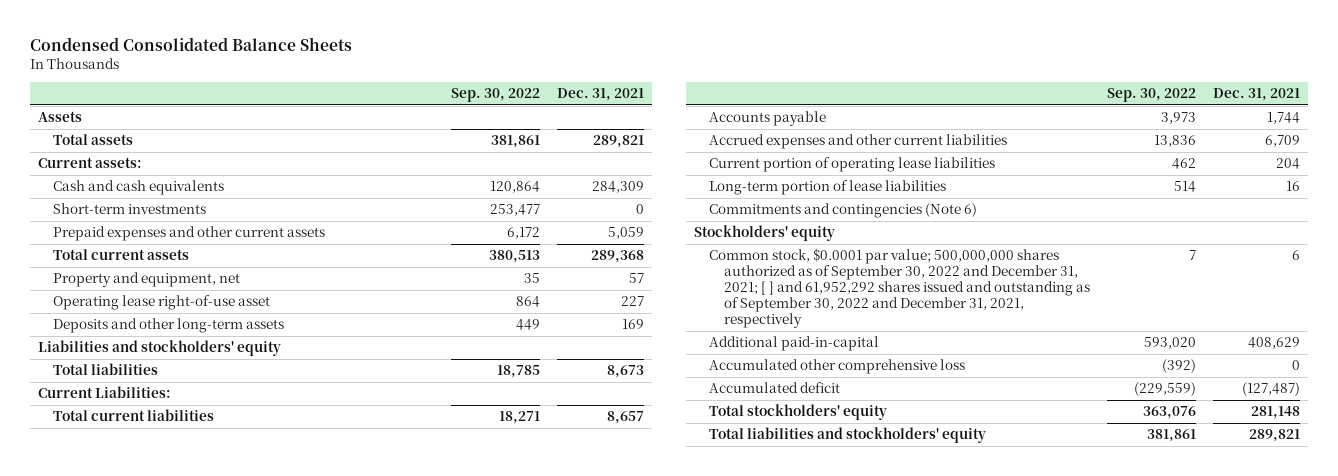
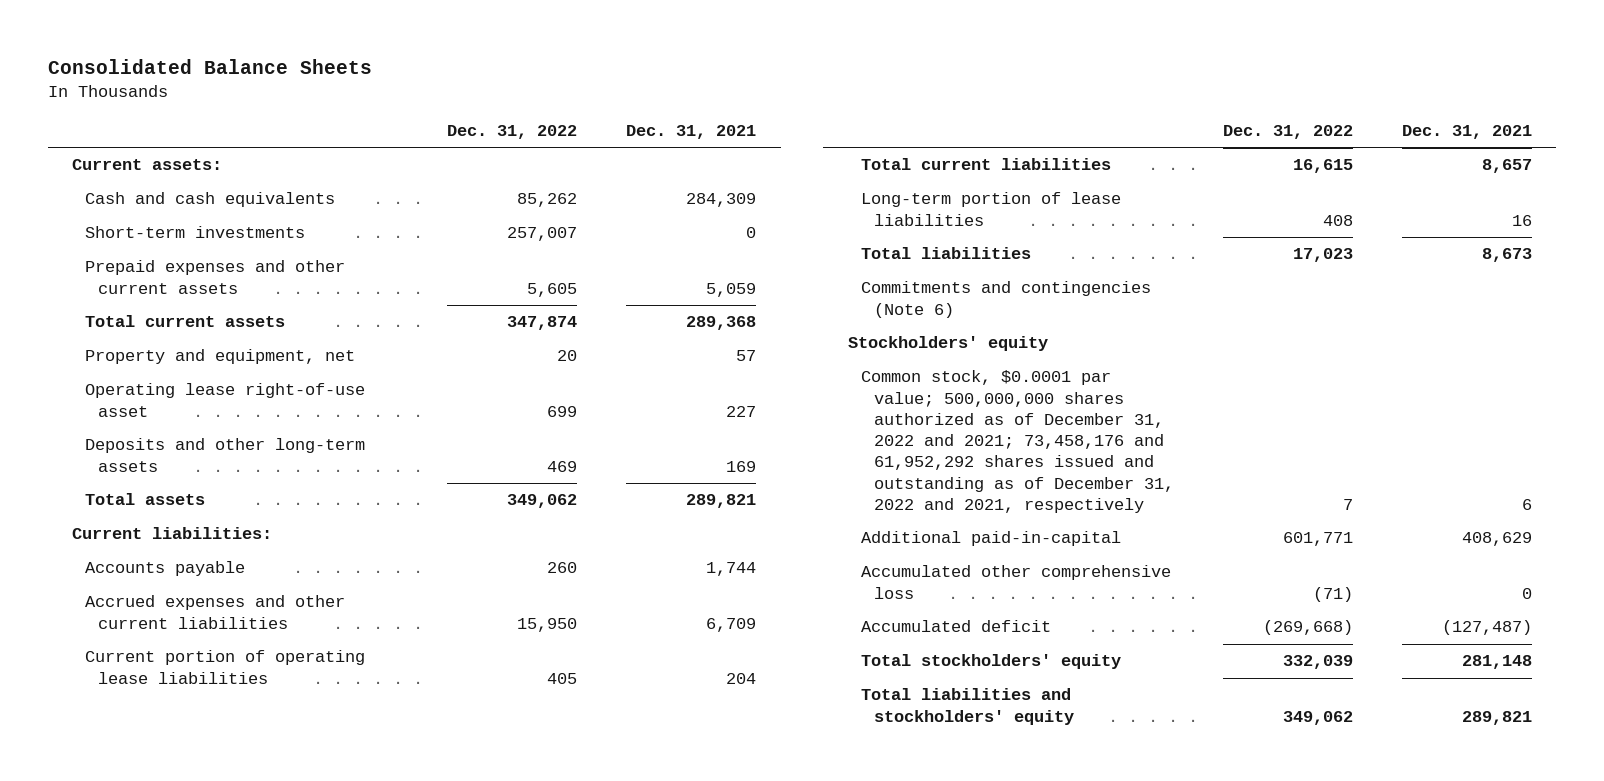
[30,36,353,51] Condensed Consolidated Balance Sheets -> [47,58,372,74] Consolidated Balance Sheets
[451,88,541,103] Sep. 30, 2022 -> none
none -> [447,125,578,140] Dec. 31, 2022
[38,111,83,123] Assets -> none
[38,340,282,357] Liabilities and stockholders' equity -> none
[53,134,134,146] Total assets -> [85,493,206,506] Total assets
[38,386,172,399] Current Liabilities: -> [72,527,273,540] Current liabilities:
[53,409,215,422] Total current liabilities -> [860,158,1111,171] Total current liabilities
[53,363,159,376] Total liabilities -> [860,247,1031,260] Total liabilities
[709,248,1091,328] Common stock, $0.0001 par value; 500,000,000 shares authorized as of September 30, 2022 and December 31, 2021; [ ] and 61,952,292 shares issued and outstanding as of September 30, 2022 and December 31, 2021, respectively -> [860,370,1174,513] Common stock, $0.0001 par value; 500,000,000 shares authorized as of December 31, 2022 and 2021; 73,458,176 and 61,952,292 shares issued and outstanding as of December 31, 2022 and 2021, respectively

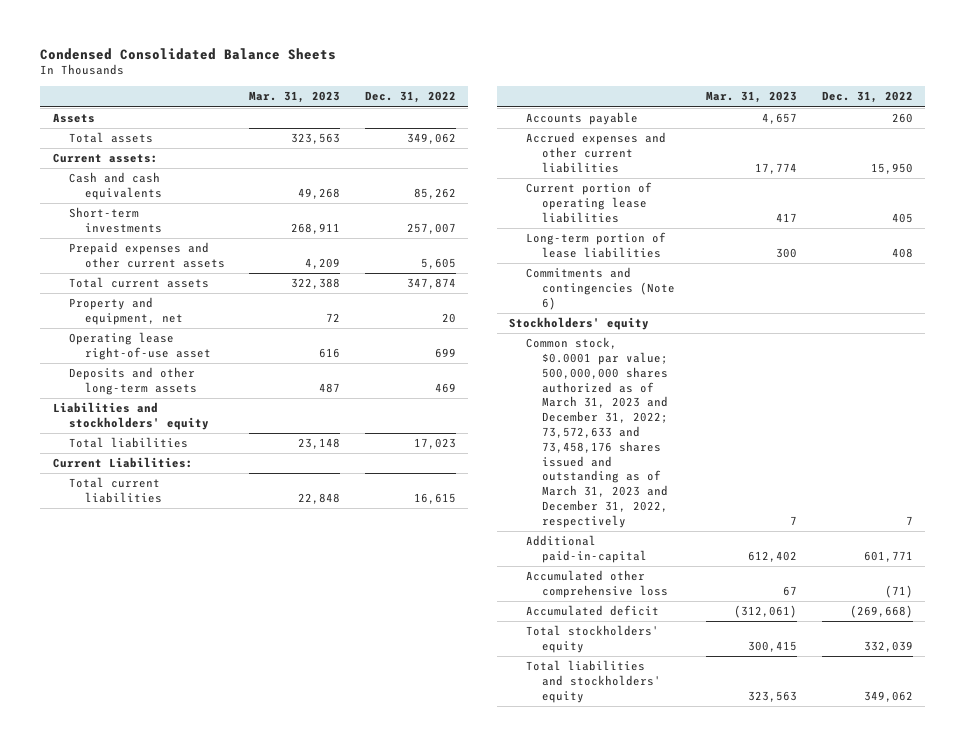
[47,58,372,74] Consolidated Balance Sheets -> [40,47,337,60] Condensed Consolidated Balance Sheets
[626,125,757,140] Dec. 31, 2021 -> none
none -> [249,91,341,104] Mar. 31, 2023
none -> [52,113,95,124] Assets
[85,493,206,506] Total assets -> [68,132,153,144] Total assets
none -> [52,402,209,431] Liabilities and stockholders' equity
[860,247,1031,260] Total liabilities -> [68,437,188,449] Total liabilities
[72,527,273,540] Current liabilities: -> [52,457,193,469] Current Liabilities:
[860,158,1111,171] Total current liabilities -> [68,477,162,504] Total current liabilities
[860,370,1174,513] Common stock, $0.0001 par value; 500,000,000 shares authorized as of December 31, 2022 and 2021; 73,458,176 and 61,952,292 shares issued and outstanding as of December 31, 2022 and 2021, respectively -> [525,337,668,528] Common stock, $0.0001 par value; 500,000,000 shares authorized as of March 31, 2023 and December 31, 2022; 73,572,633 and 73,458,176 shares issued and outstanding as of March 31, 2023 and December 31, 2022, respectively

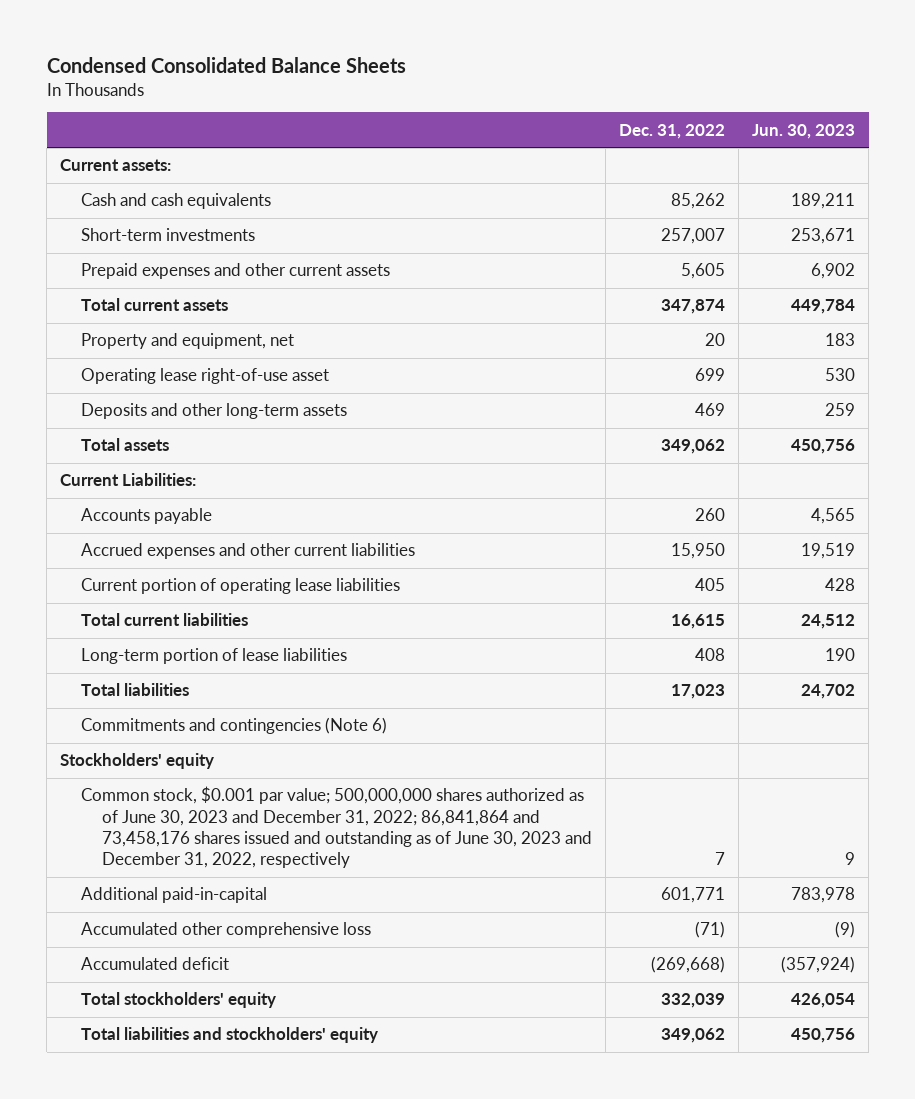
[249,91,341,104] Mar. 31, 2023 -> none
none -> [752,123,856,139] Jun. 30, 2023
[52,113,95,124] Assets -> none
[52,402,209,431] Liabilities and stockholders' equity -> none
[68,132,153,144] Total assets -> [81,438,170,452] Total assets
[68,477,162,504] Total current liabilities -> [81,613,249,627] Total current liabilities
[68,437,188,449] Total liabilities -> [81,683,190,697] Total liabilities
[525,337,668,528] Common stock, $0.0001 par value; 500,000,000 shares authorized as of March 31, 2023 and December 31, 2022; 73,572,633 and 73,458,176 shares issued and outstanding as of March 31, 2023 and December 31, 2022, respectively -> [81,786,593,869] Common stock, $0.001 par value; 500,000,000 shares authorized as of June 30, 2023 and December 31, 2022; 86,841,864 and 73,458,176 shares issued and outstanding as of June 30, 2023 and December 31, 2022, respectively

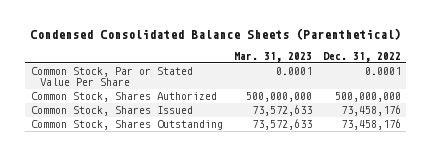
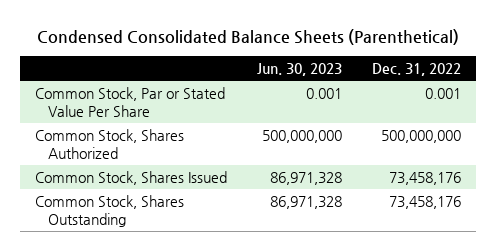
[233,51,312,62] Mar. 31, 2023 -> none
none -> [257,62,343,76] Jun. 30, 2023
[364,67,401,76] 0.0001 -> [425,88,462,100] 0.001

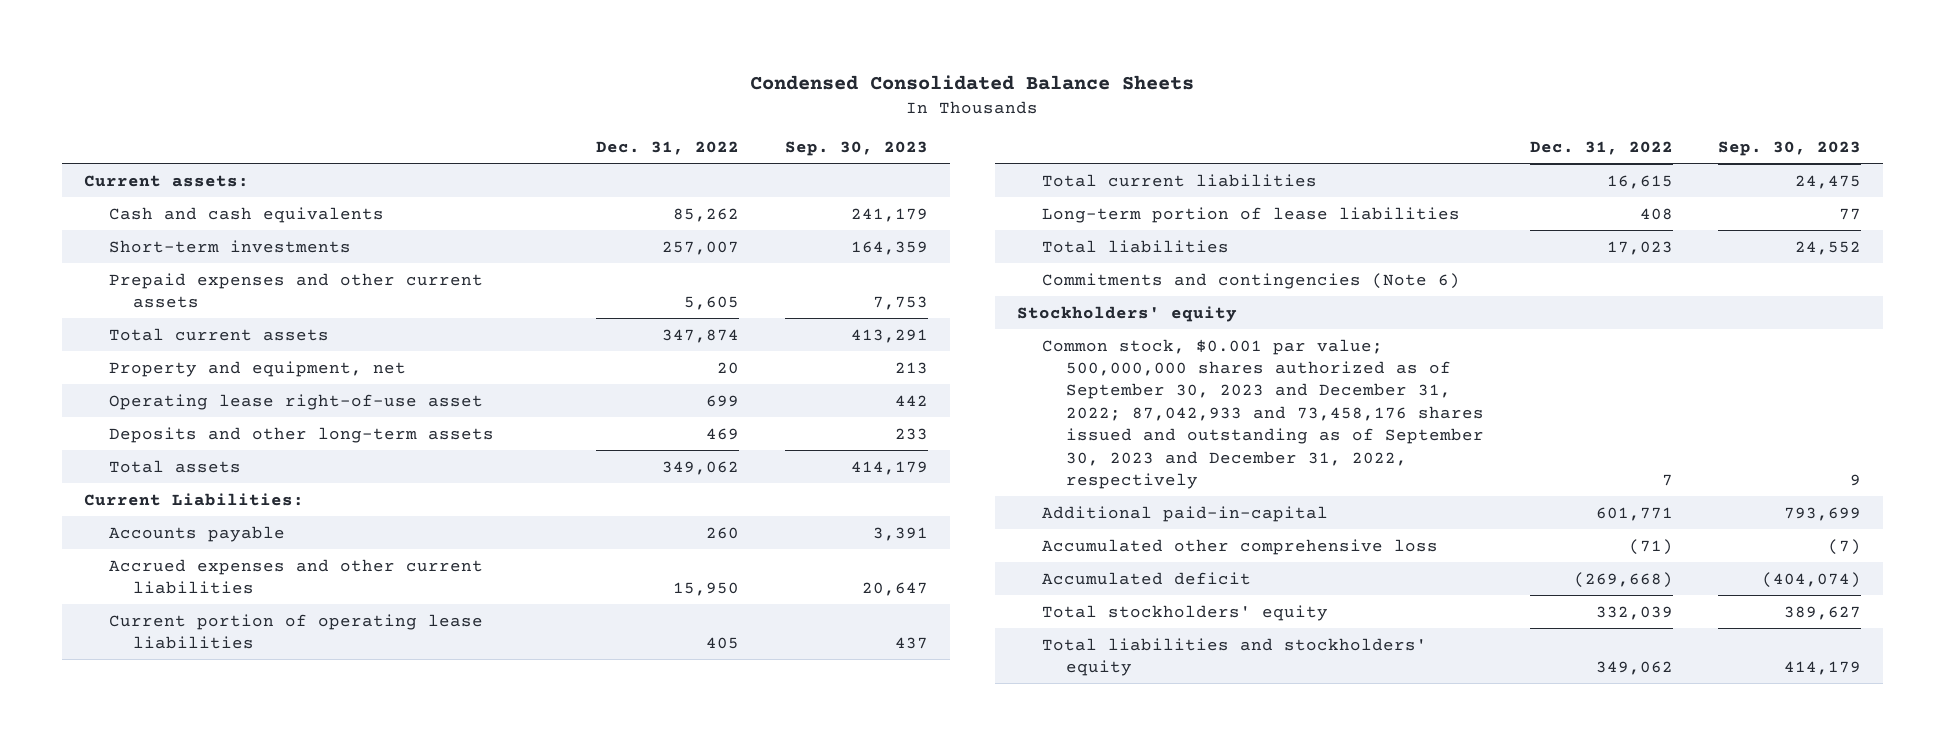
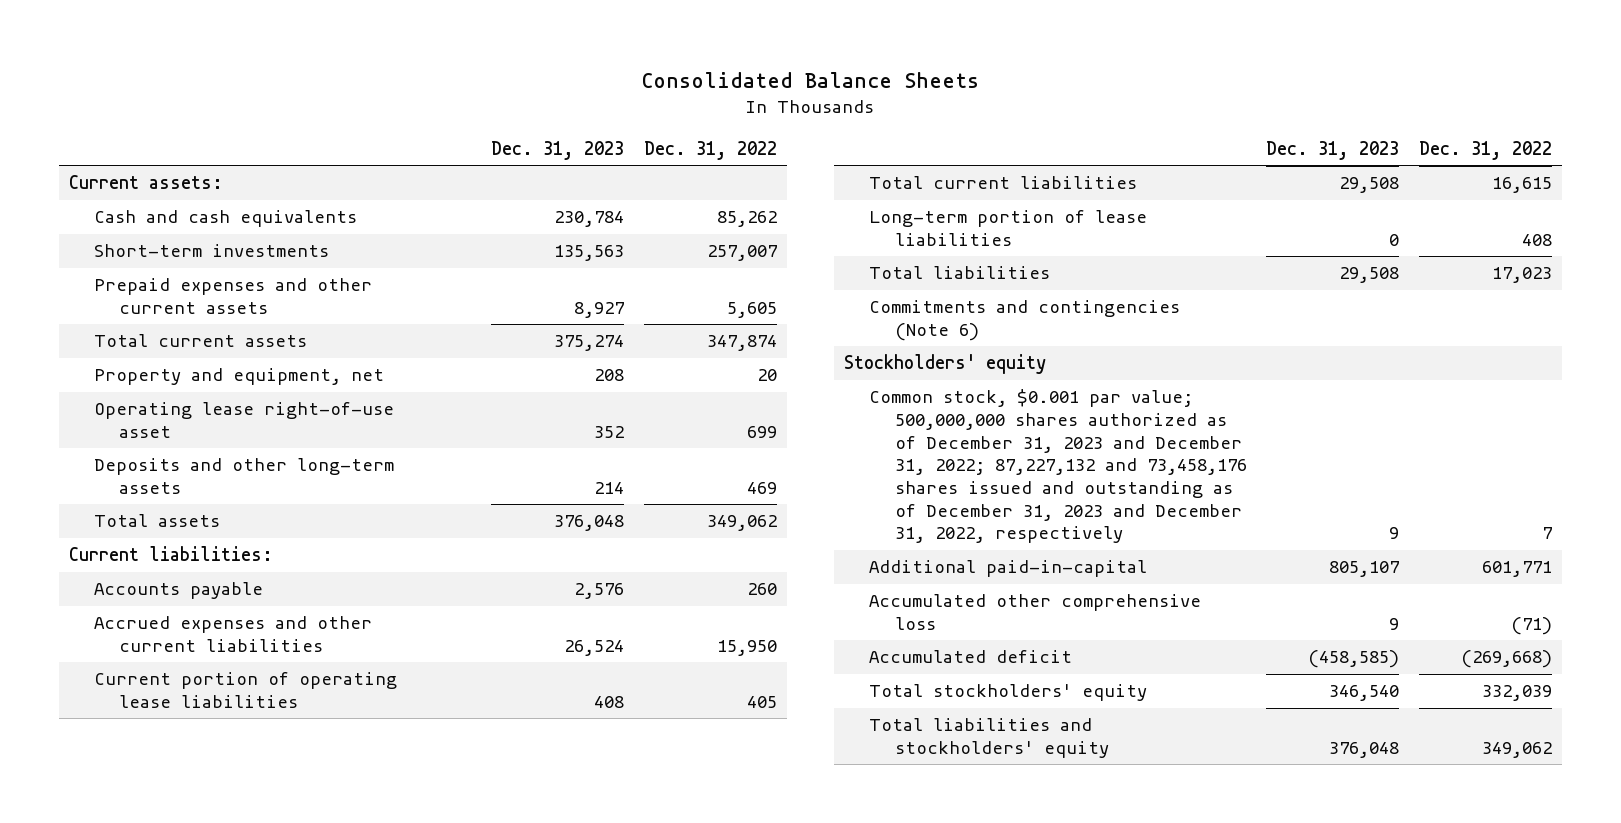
[750,75,1195,91] Condensed Consolidated Balance Sheets -> [641,71,980,88] Consolidated Balance Sheets
[784,141,928,157] Sep. 30, 2023 -> none
none -> [491,140,625,160] Dec. 31, 2023
[84,492,305,506] Current Liabilities: -> [68,546,273,562] Current liabilities:
[1041,338,1485,490] Common stock, $0.001 par value; 500,000,000 shares authorized as of September 30, 2023 and December 31, 2022; 87,042,933 and 73,458,176 shares issued and outstanding as of September 30, 2023 and December 31, 2022, respectively -> [869,389,1247,544] Common stock, $0.001 par value; 500,000,000 shares authorized as of December 31, 2023 and December 31, 2022; 87,227,132 and 73,458,176 shares issued and outstanding as of December 31, 2023 and December 31, 2022, respectively

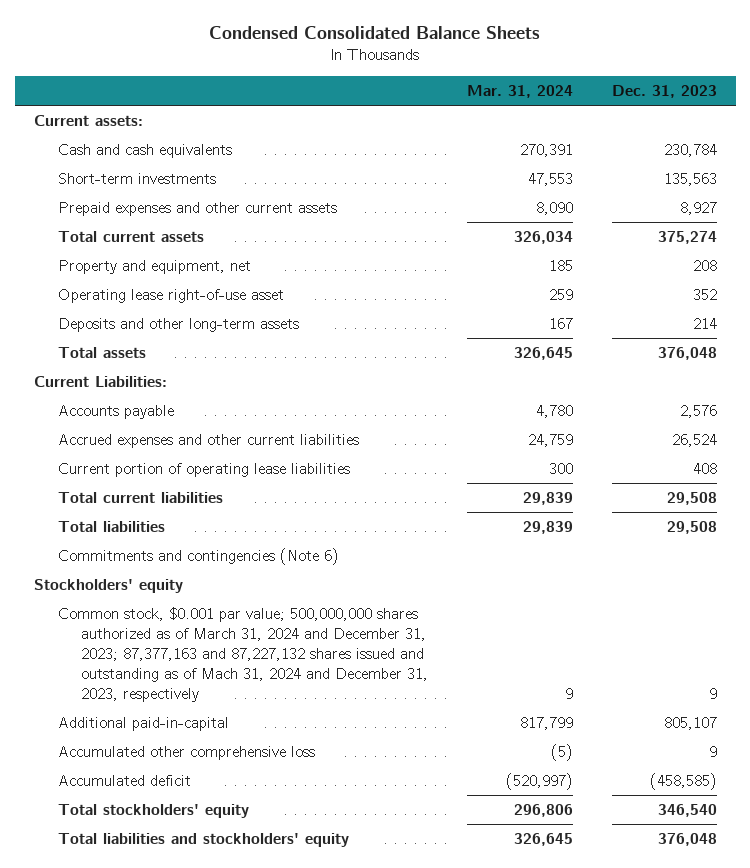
[641,71,980,88] Consolidated Balance Sheets -> [209,25,541,39] Condensed Consolidated Balance Sheets
[644,140,778,160] Dec. 31, 2022 -> none
none -> [466,85,573,99] Mar. 31, 2024
[68,546,273,562] Current liabilities: -> [33,376,167,388] Current Liabilities:
[869,210,1148,247] Long-term portion of lease liabilities -> none
[869,389,1247,544] Common stock, $0.001 par value; 500,000,000 shares authorized as of December 31, 2023 and December 31, 2022; 87,227,132 and 73,458,176 shares issued and outstanding as of December 31, 2023 and December 31, 2022, respectively -> [57,607,429,702] Common stock, $0.001 par value; 500,000,000 shares authorized as of March 31, 2024 and December 31, 2023; 87,377,163 and 87,227,132 shares issued and outstanding as of Mach 31, 2024 and December 31, 2023, respectively

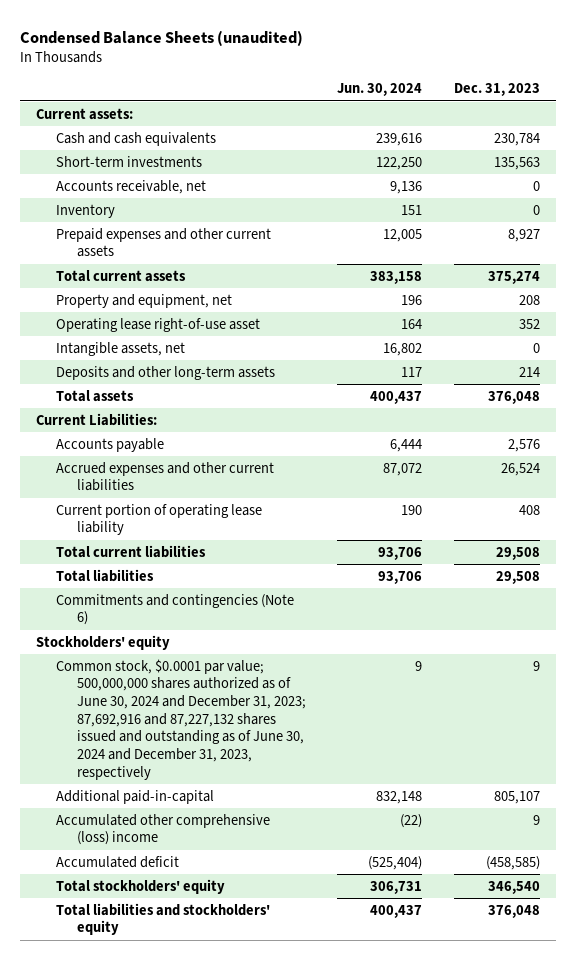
[209,25,541,39] Condensed Consolidated Balance Sheets -> [20,29,304,46] Condensed Balance Sheets (unaudited)
[466,85,573,99] Mar. 31, 2024 -> none
none -> [337,83,423,97] Jun. 30, 2024
none -> [56,179,207,194] Accounts receivable, net
none -> [56,203,116,218] Inventory
none -> [56,341,186,356] Intangible assets, net
[57,463,350,478] Current portion of operating lease liabilities -> [56,503,263,536] Current portion of operating lease liability
[57,607,429,702] Common stock, $0.001 par value; 500,000,000 shares authorized as of March 31, 2024 and December 31, 2023; 87,377,163 and 87,227,132 shares issued and outstanding as of Mach 31, 2024 and December 31, 2023, respectively -> [56,658,306,780] Common stock, $0.0001 par value; 500,000,000 shares authorized as of June 30, 2024 and December 31, 2023; 87,692,916 and 87,227,132 shares issued and outstanding as of June 30, 2024 and December 31, 2023, respectively
[57,746,315,761] Accumulated other comprehensive loss -> [56,813,271,846] Accumulated other comprehensive (loss) income

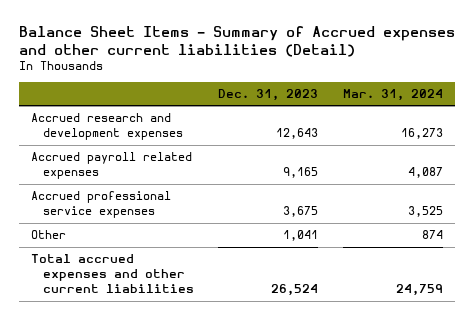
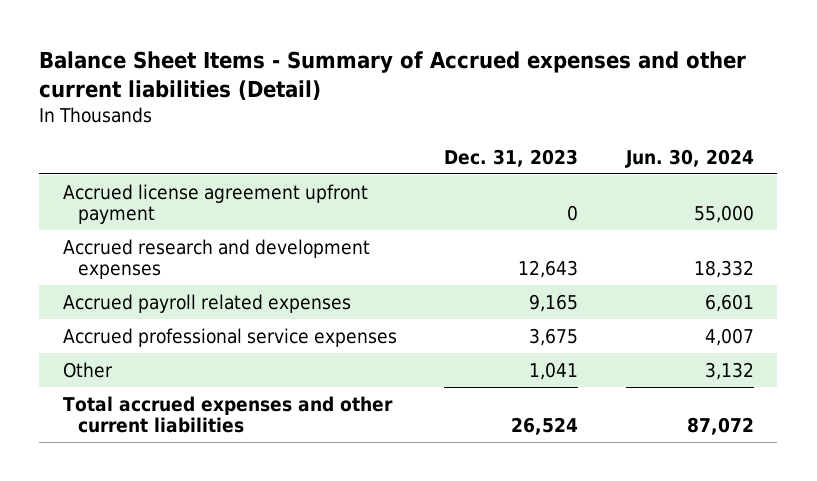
[342,88,443,101] Mar. 31, 2024 -> none
none -> [624,148,754,168] Jun. 30, 2024
none -> [62,183,368,225] Accrued license agreement upfront payment

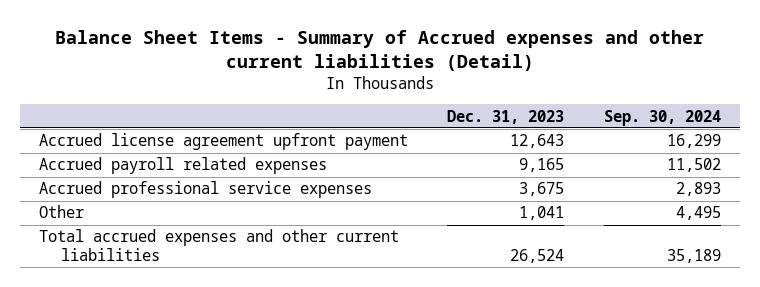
[624,148,754,168] Jun. 30, 2024 -> none
none -> [603,109,721,126] Sep. 30, 2024
[62,238,370,280] Accrued research and development expenses -> none
[567,205,579,222] 0 -> [510,134,565,149] 12,643

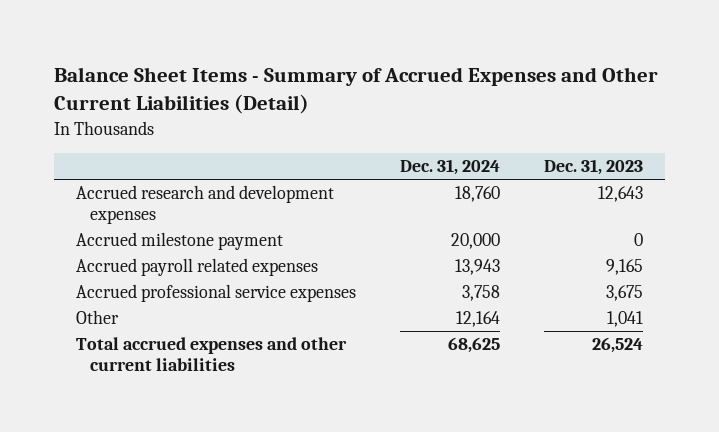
[54,29,704,71] Balance Sheet Items - Summary of Accrued expenses and other current liabilities (Detail) -> [53,67,658,115] Balance Sheet Items - Summary of Accrued Expenses and Other Current Liabilities (Detail)
[603,109,721,126] Sep. 30, 2024 -> none
none -> [399,159,500,176] Dec. 31, 2024
[39,133,409,151] Accrued license agreement upfront payment -> [75,185,334,225] Accrued research and development expenses
none -> [75,232,283,251] Accrued milestone payment

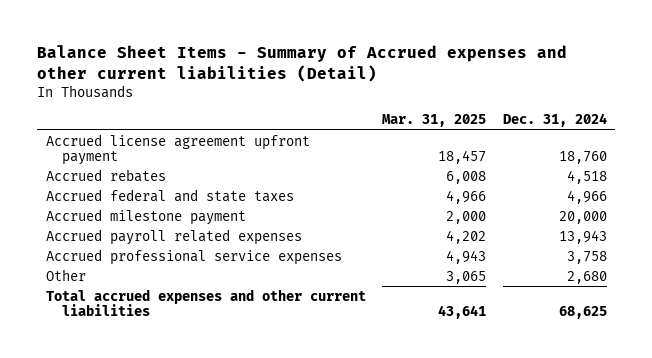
[53,67,658,115] Balance Sheet Items - Summary of Accrued Expenses and Other Current Liabilities (Detail) -> [37,44,568,82] Balance Sheet Items - Summary of Accrued expenses and other current liabilities (Detail)
[543,159,643,176] Dec. 31, 2023 -> none
none -> [382,114,487,128] Mar. 31, 2025
[75,185,334,225] Accrued research and development expenses -> [45,133,310,166] Accrued license agreement upfront payment
none -> [45,168,166,182] Accrued rebates
none -> [45,188,294,202] Accrued federal and state taxes
[455,311,500,328] 12,164 -> [566,270,607,284] 2,680

